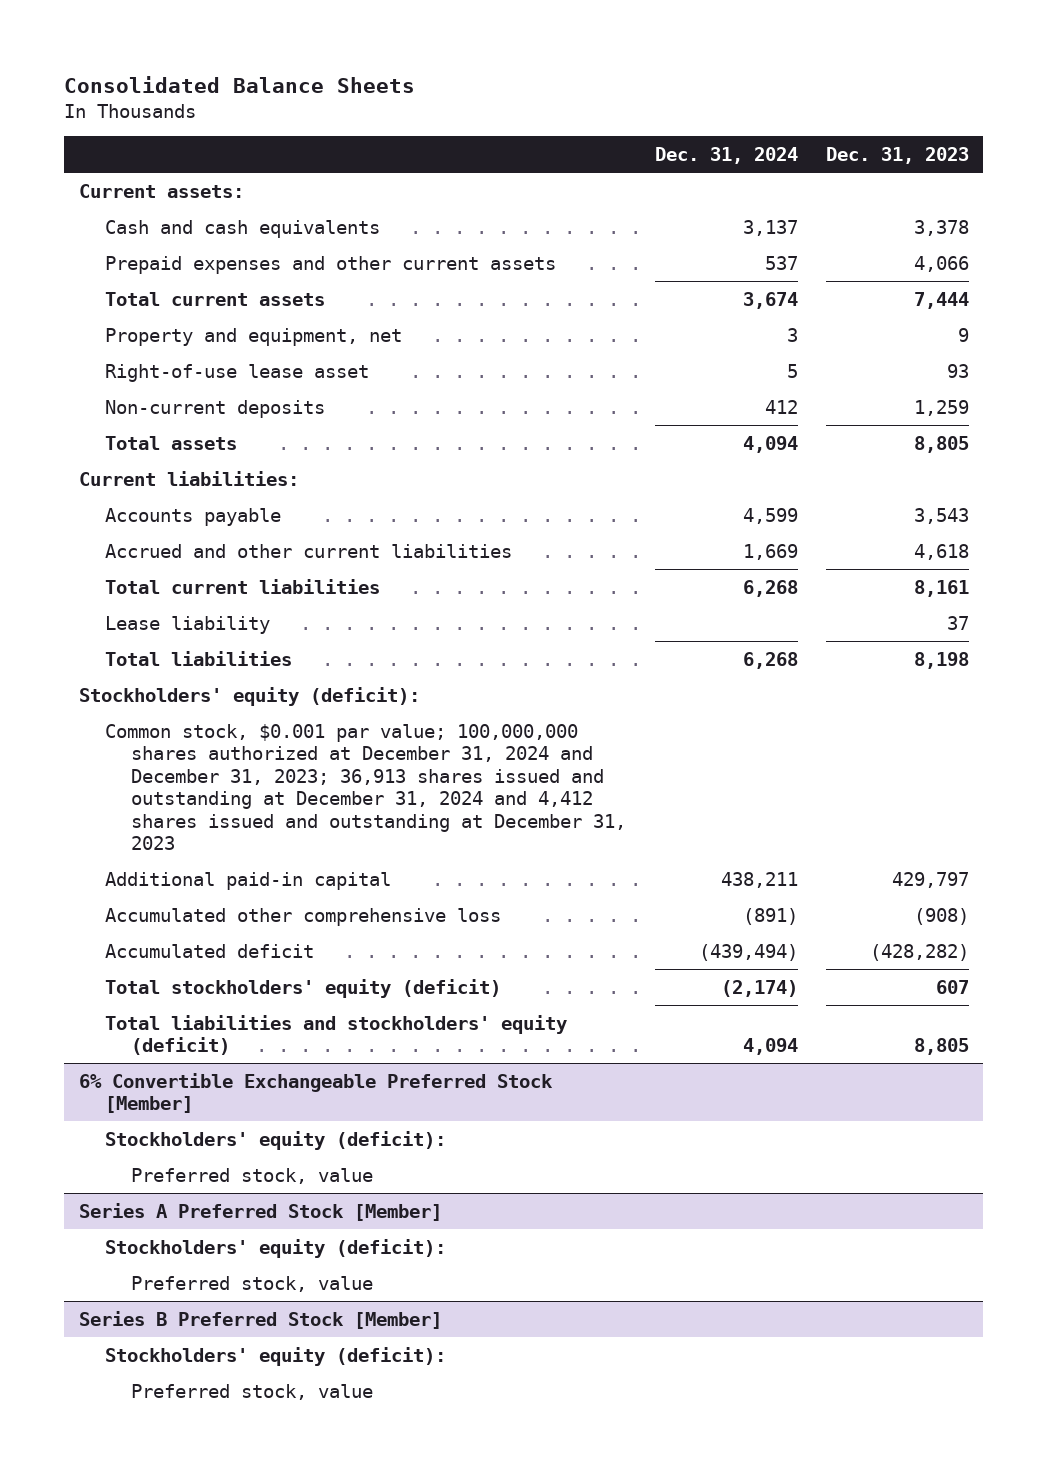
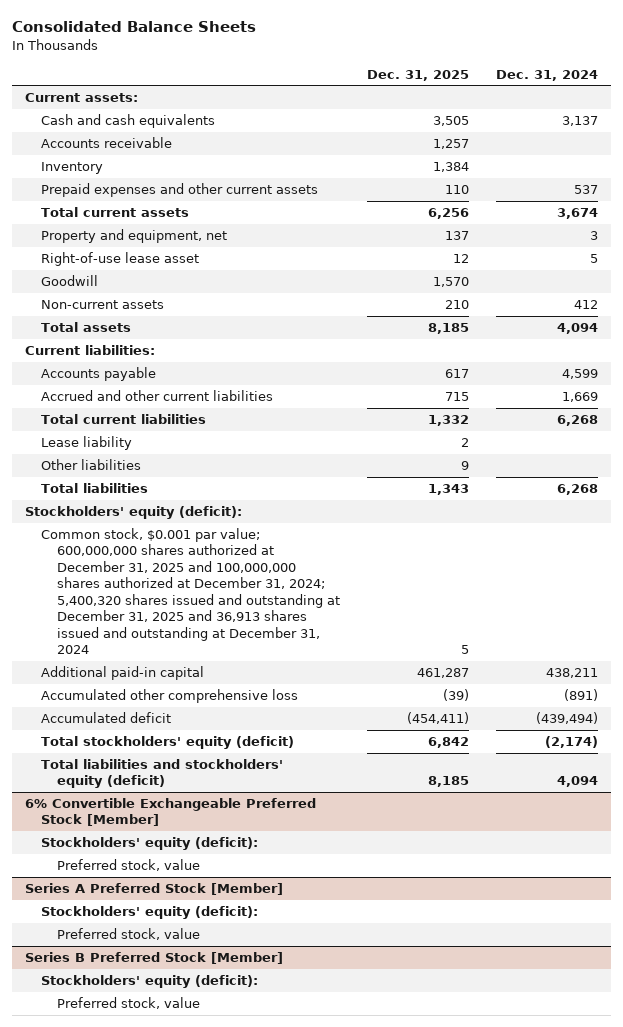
[826,147,970,165] Dec. 31, 2023 -> none
none -> [366,69,469,81] Dec. 31, 2025
none -> [41,137,173,149] Accounts receivable
none -> [41,162,104,175] Inventory
none -> [41,275,99,287] Goodwill
[104,399,325,418] Non-current deposits -> [41,300,165,310] Non-current assets
none -> [41,459,142,471] Other liabilities
[104,723,627,851] Common stock, $0.001 par value; 100,000,000 shares authorized at December 31, 2024 and December 31, 2023; 36,913 shares issued and outstanding at December 31, 2024 and 4,412 shares issued and outstanding at December 31, 2023 -> [41,528,341,655] Common stock, $0.001 par value; 600,000,000 shares authorized at December 31, 2025 and 100,000,000 shares authorized at December 31, 2024; 5,400,320 shares issued and outstanding at December 31, 2025 and 36,913 shares issued and outstanding at December 31, 2024

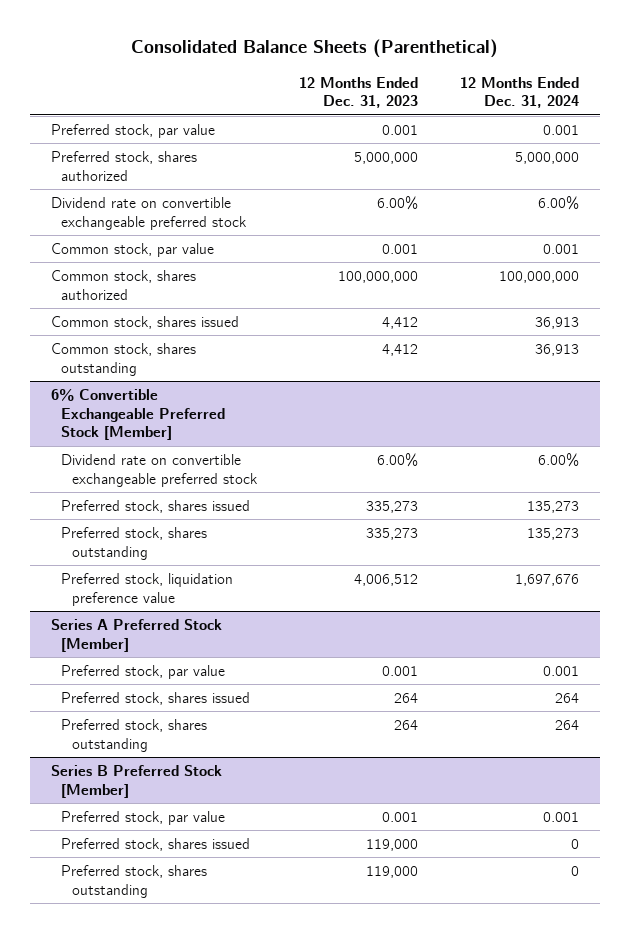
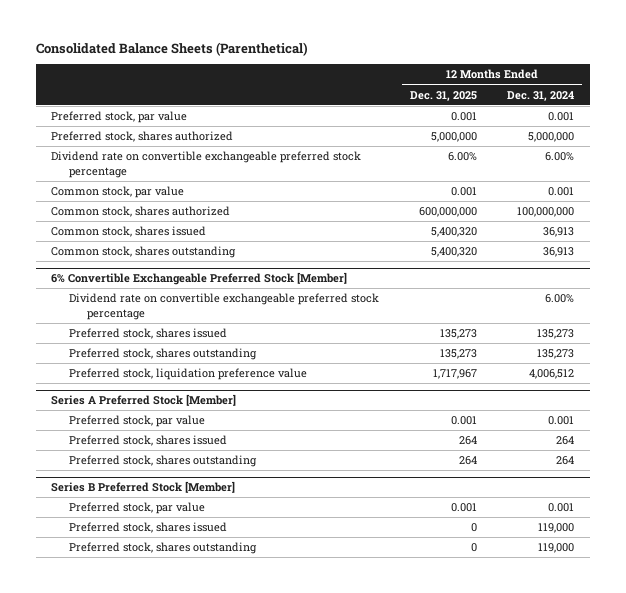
[298,76,418,109] 12 Months Ended Dec. 31, 2023 -> none
none -> [409,90,477,101] Dec. 31, 2025
[50,196,248,230] Dividend rate on convertible exchangeable preferred stock -> [51,151,362,178] Dividend rate on convertible exchangeable preferred stock percentage
[61,453,259,487] Dividend rate on convertible exchangeable preferred stock -> [69,293,380,320] Dividend rate on convertible exchangeable preferred stock percentage
[514,573,579,586] 1,697,676 -> [529,369,575,380] 4,006,512
[570,838,579,849] 0 -> [538,523,575,534] 119,000
[570,865,579,876] 0 -> [538,543,575,554] 119,000

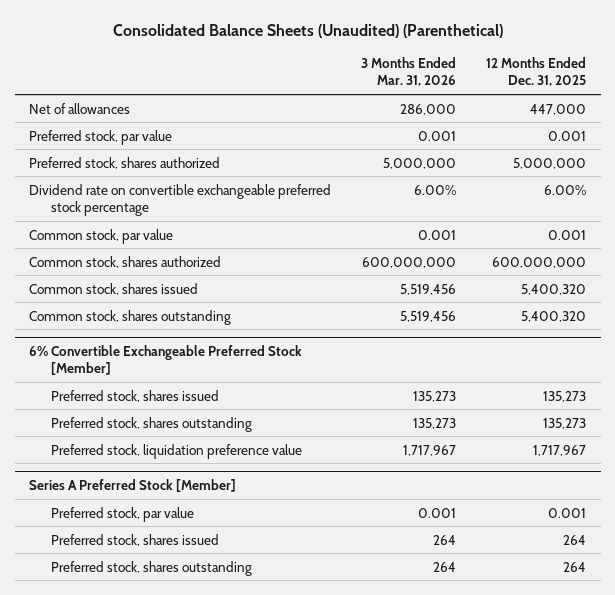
[35,42,308,57] Consolidated Balance Sheets (Parenthetical) -> [112,23,503,38] Consolidated Balance Sheets (Unaudited) (Parenthetical)
[507,90,575,101] Dec. 31, 2024 -> none
none -> [361,57,457,87] 3 Months Ended Mar. 31, 2026
none -> [29,102,131,114] Net of allowances
[69,293,380,320] Dividend rate on convertible exchangeable preferred stock percentage -> none
[51,481,236,494] Series B Preferred Stock [Member] -> none
[69,502,206,515] Preferred stock, par value -> none
[69,522,228,534] Preferred stock, shares issued -> none
[69,542,258,555] Preferred stock, shares outstanding -> none

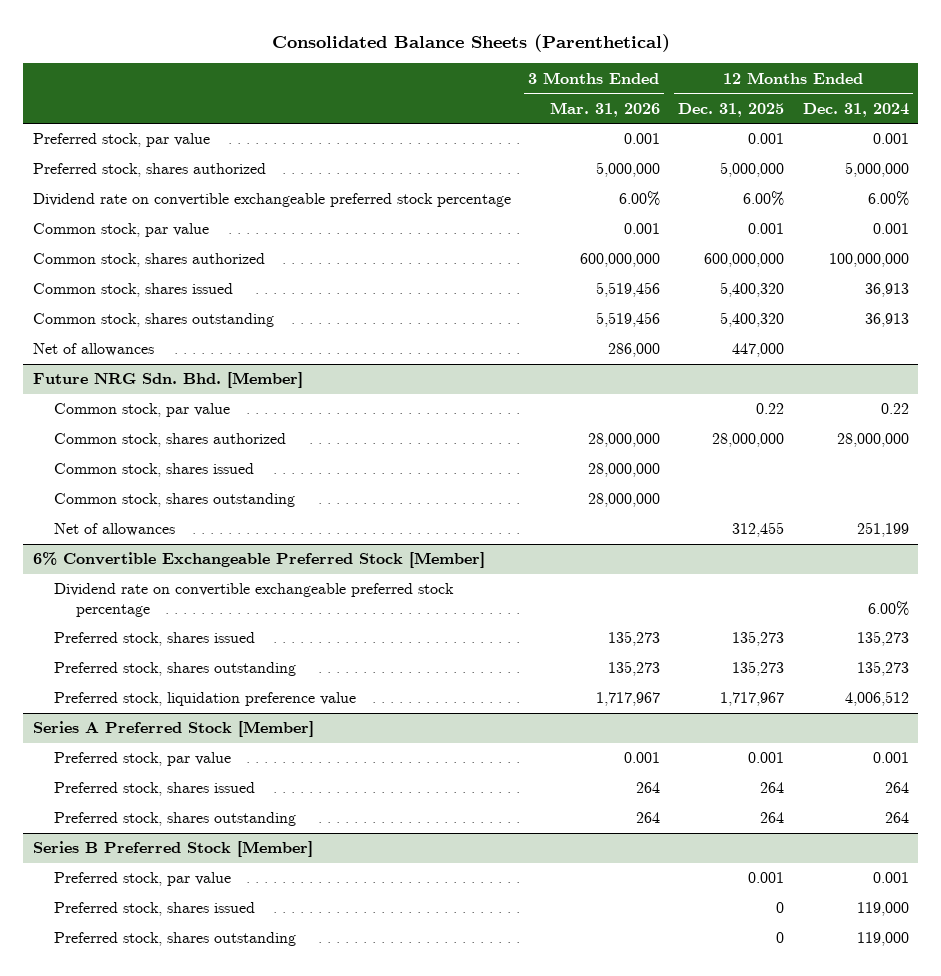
[112,23,503,38] Consolidated Balance Sheets (Unaudited) (Parenthetical) -> [271,33,670,52] Consolidated Balance Sheets (Parenthetical)
none -> [802,102,909,117] Dec. 31, 2024
[29,102,131,114] Net of allowances -> [32,343,154,357] Net of allowances
none -> [32,372,303,389] Future NRG Sdn. Bhd. [Member]
none -> [54,403,231,418] Common stock, par value
none -> [54,433,287,448] Common stock, shares authorized
none -> [54,463,255,478] Common stock, shares issued
none -> [54,493,296,508] Common stock, shares outstanding
none -> [54,523,176,537] Net of allowances
none -> [54,583,455,617] Dividend rate on convertible exchangeable preferred stock percentage
none -> [32,841,313,858] Series B Preferred Stock [Member]
none -> [54,872,232,887] Preferred stock, par value
none -> [54,902,256,917] Preferred stock, shares issued
none -> [54,932,297,947] Preferred stock, shares outstanding

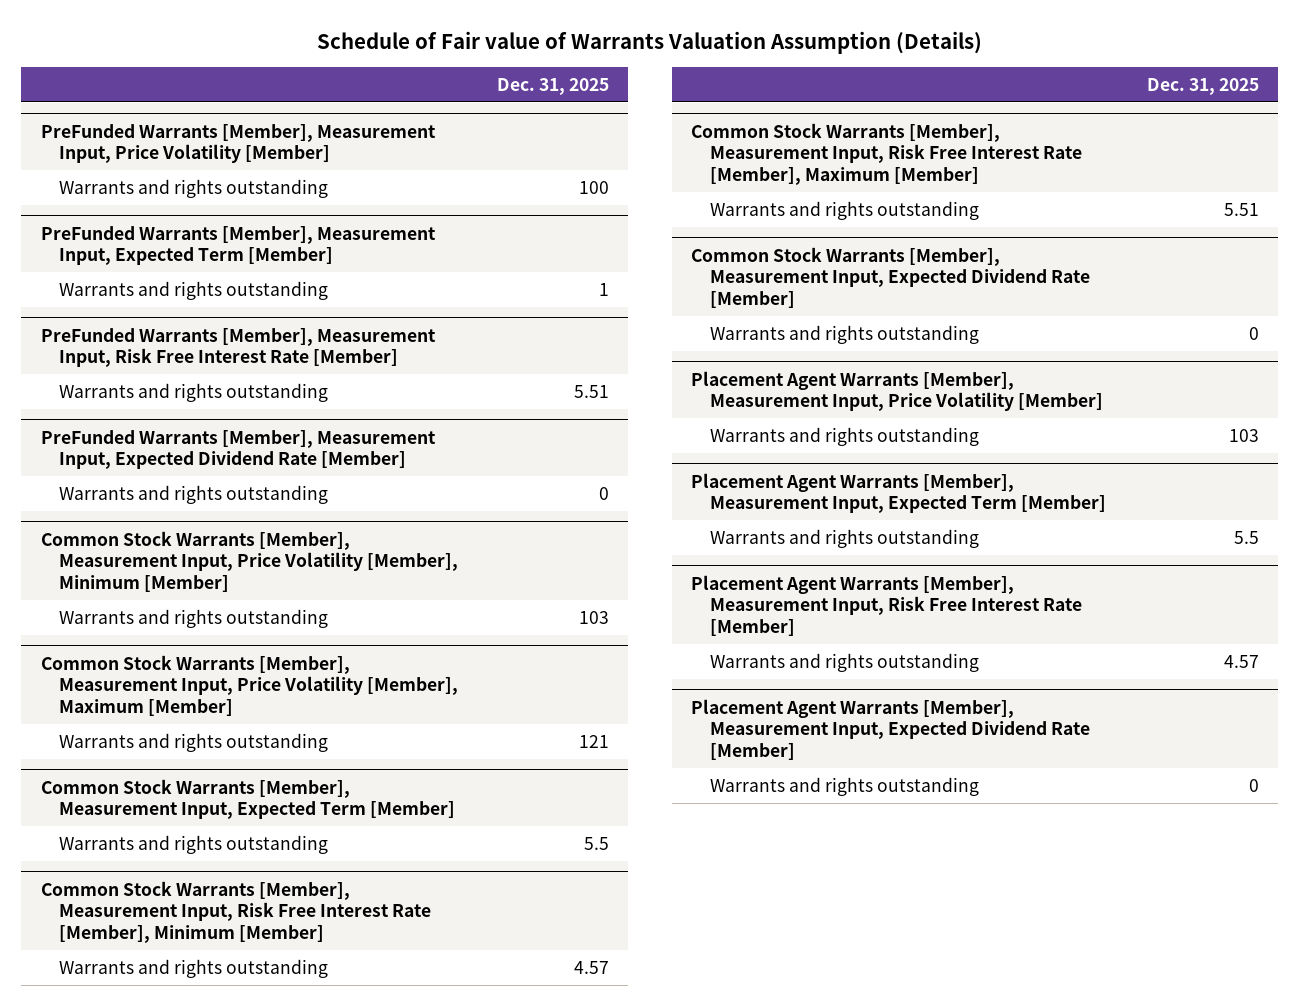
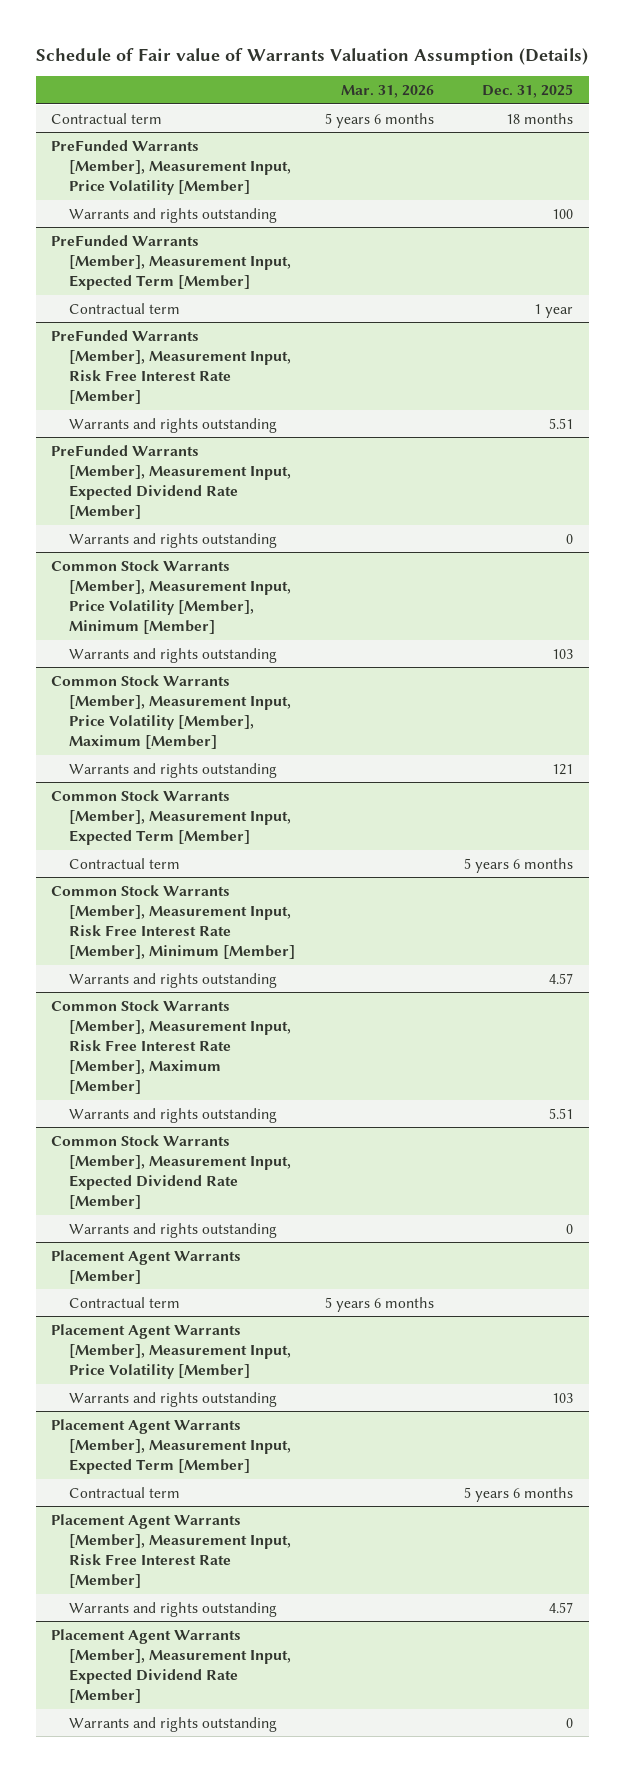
none -> [341,84,435,98] Mar. 31, 2026
none -> [51,112,163,124] Contractual term
[59,281,329,301] Warrants and rights outstanding -> none
none -> [68,302,180,314] Contractual term
[59,835,329,855] Warrants and rights outstanding -> none
none -> [68,857,180,869] Contractual term
none -> [51,1249,242,1284] Placement Agent Warrants [Member]
none -> [68,1296,180,1308] Contractual term
[709,529,979,549] Warrants and rights outstanding -> none
none -> [68,1486,180,1498] Contractual term

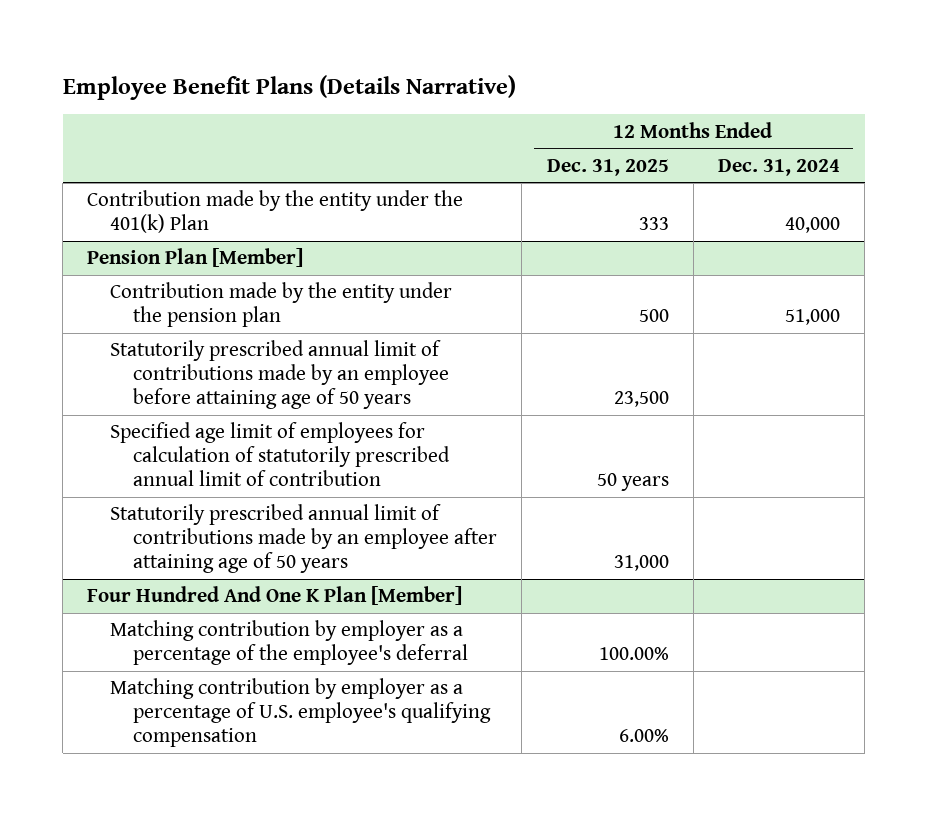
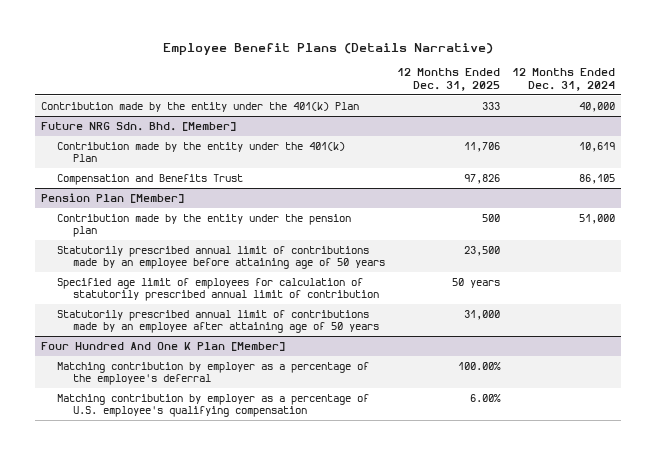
none -> [41,121,237,131] Future NRG Sdn. Bhd. [Member]
none -> [57,141,346,163] Contribution made by the entity under the 401(k) Plan
none -> [57,173,244,185] Compensation and Benefits Trust

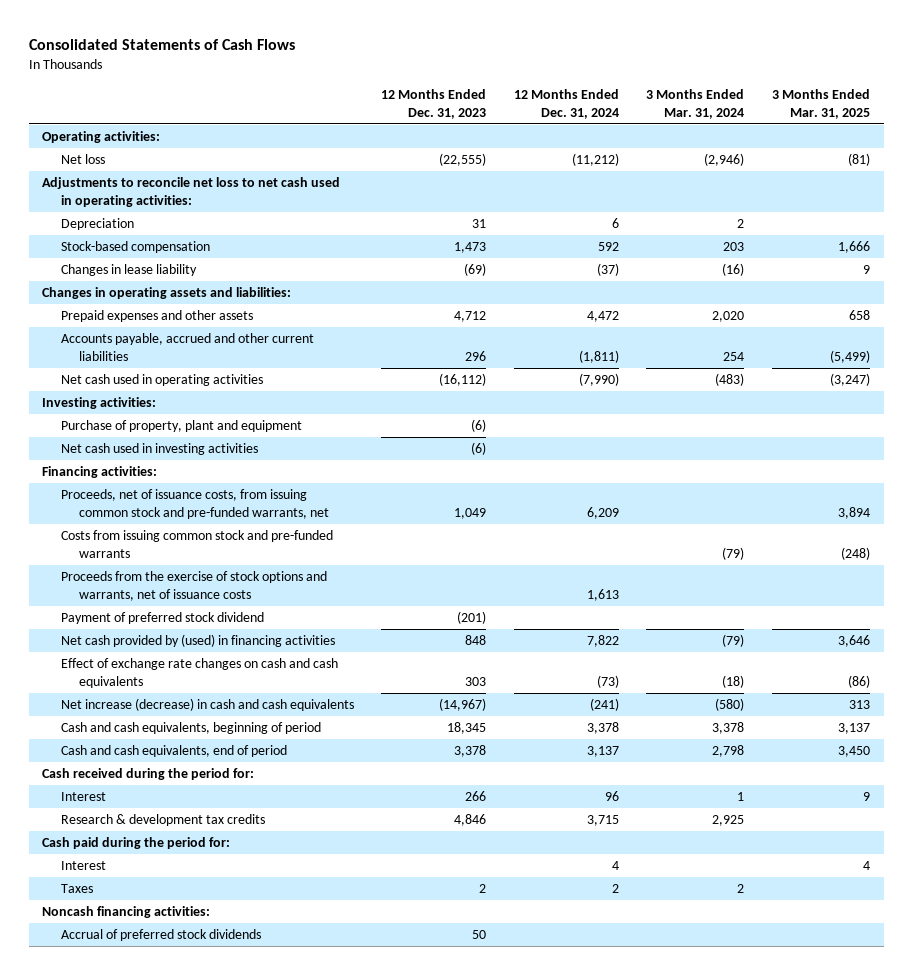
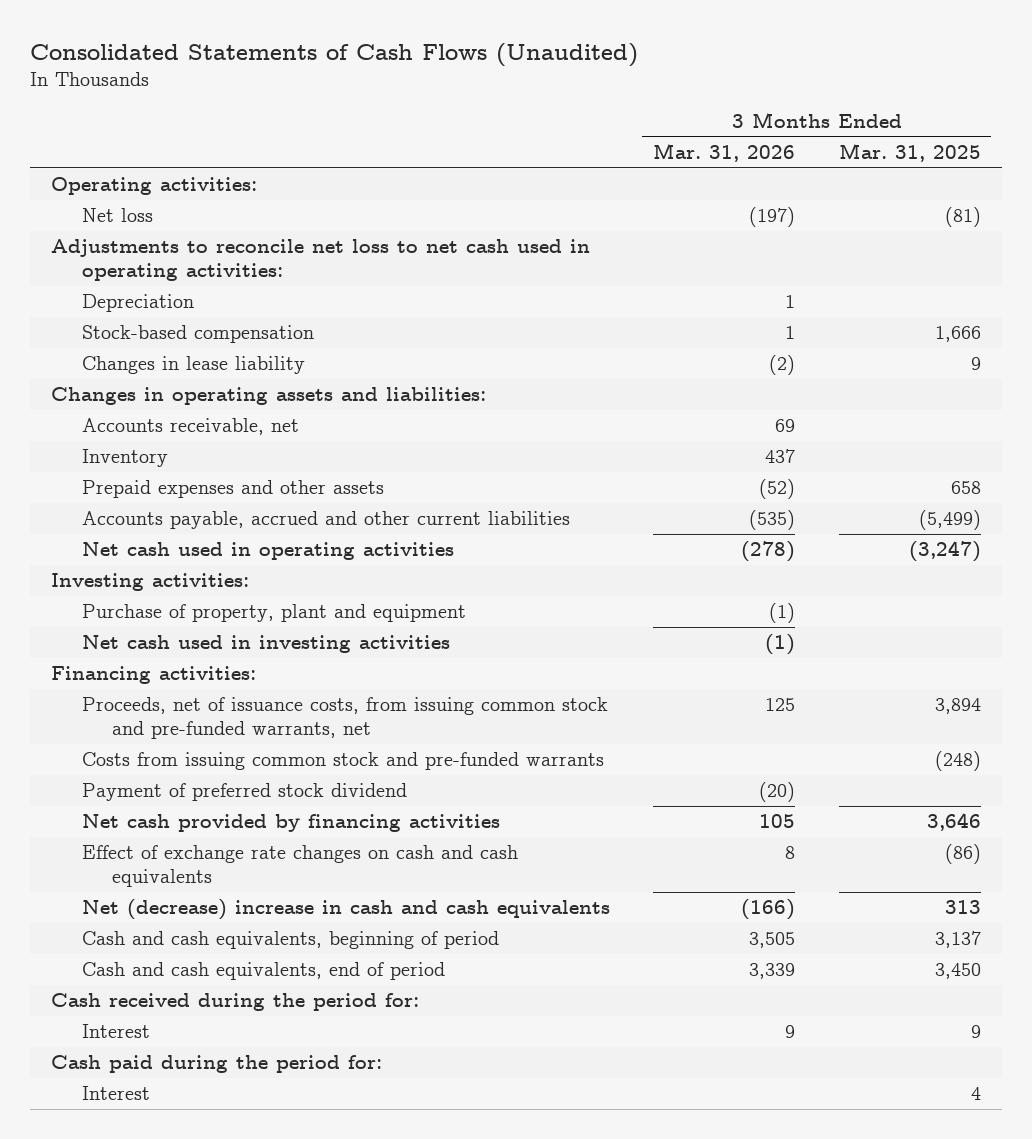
[28,39,295,51] Consolidated Statements of Cash Flows -> [29,42,638,67] Consolidated Statements of Cash Flows (Unaudited)
[381,88,487,119] 12 Months Ended Dec. 31, 2023 -> none
[513,88,619,119] 12 Months Ended Dec. 31, 2024 -> none
[646,88,745,119] 3 Months Ended Mar. 31, 2024 -> none
none -> [653,143,796,163] Mar. 31, 2026
none -> [81,418,299,436] Accounts receivable, net
none -> [81,449,168,468] Inventory
[60,571,327,602] Proceeds from the exercise of stock options and warrants, net of issuance costs -> none
[60,634,335,648] Net cash provided by (used) in financing activities -> [81,814,500,833] Net cash provided by financing activities
[60,698,354,712] Net increase (decrease) in cash and cash equivalents -> [81,899,610,921] Net (decrease) increase in cash and cash equivalents
[60,814,265,827] Research & development tax credits -> none
[60,884,93,894] Taxes -> none
[42,906,211,919] Noncash financing activities: -> none
[60,929,261,942] Accrual of preferred stock dividends -> none

